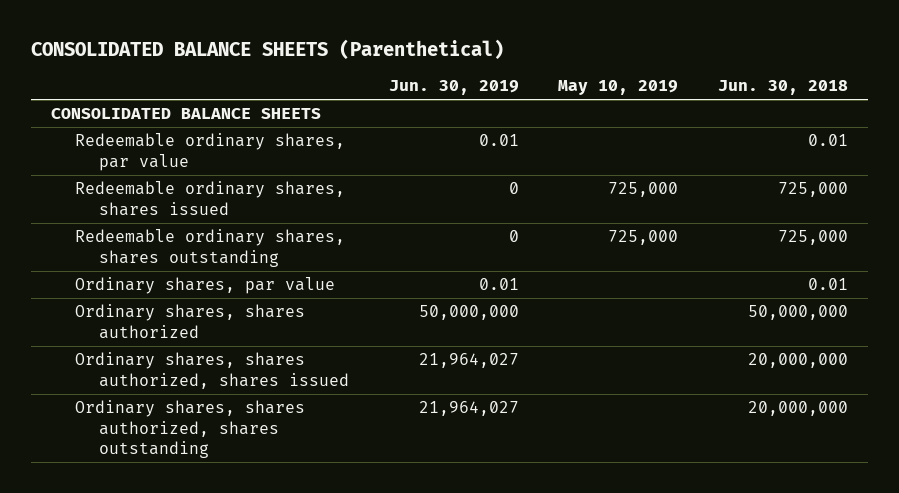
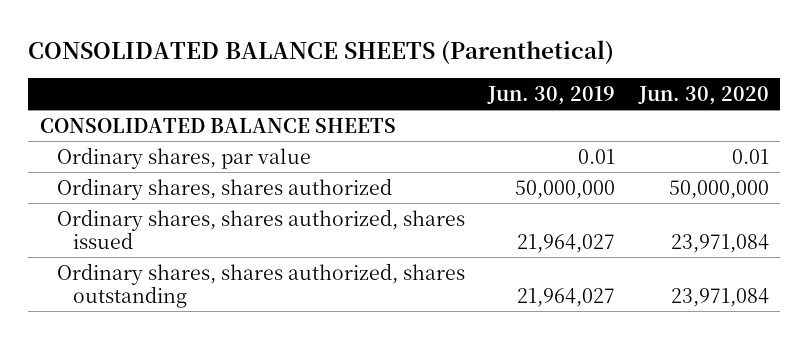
[558,80,679,96] May 10, 2019 -> none
[718,80,849,96] Jun. 30, 2018 -> none
none -> [637,85,769,105] Jun. 30, 2020
[74,133,345,171] Redeemable ordinary shares, par value -> none
[74,181,345,216] Redeemable ordinary shares, shares issued -> none
[74,229,345,267] Redeemable ordinary shares, shares outstanding -> none

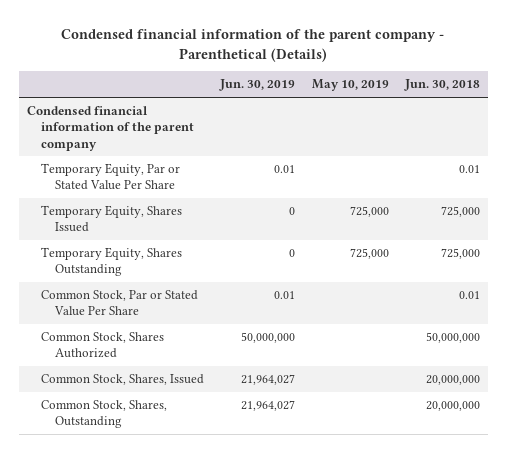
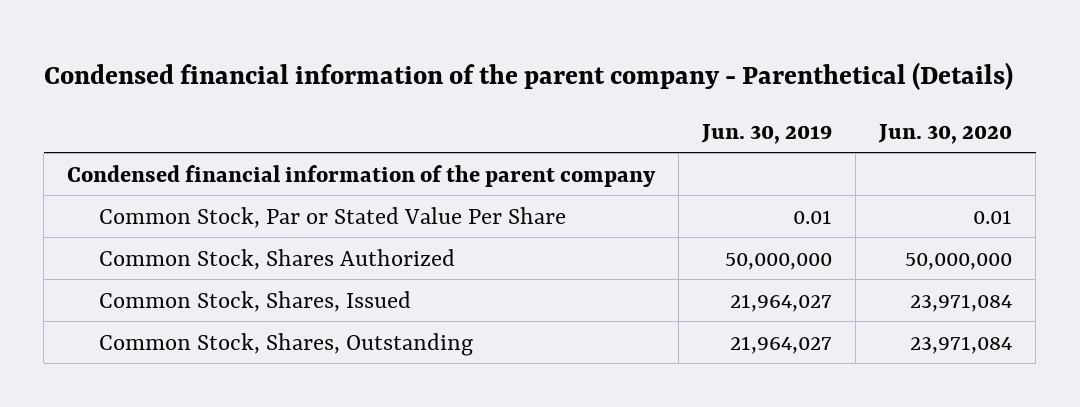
[311,79,389,92] May 10, 2019 -> none
[403,79,480,92] Jun. 30, 2018 -> none
none -> [878,123,1013,144] Jun. 30, 2020
[41,163,181,191] Temporary Equity, Par or Stated Value Per Share -> none
[41,205,183,233] Temporary Equity, Shares Issued -> none
[41,247,183,277] Temporary Equity, Shares Outstanding -> none

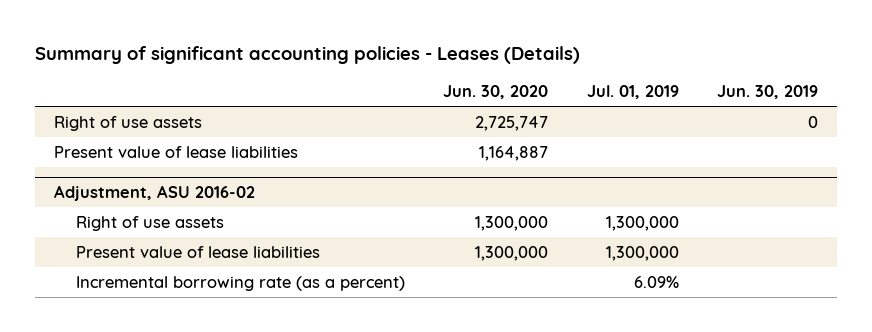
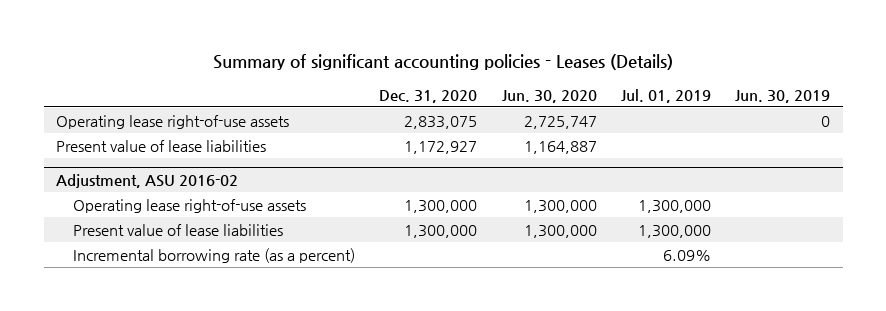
none -> [379,89,478,103] Dec. 31, 2020
[53,115,202,131] Right of use assets -> [55,114,289,129] Operating lease right-of-use assets
[75,215,224,231] Right of use assets -> [72,198,306,213] Operating lease right-of-use assets

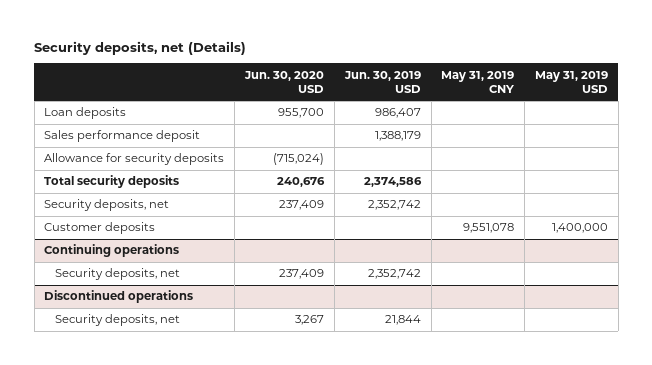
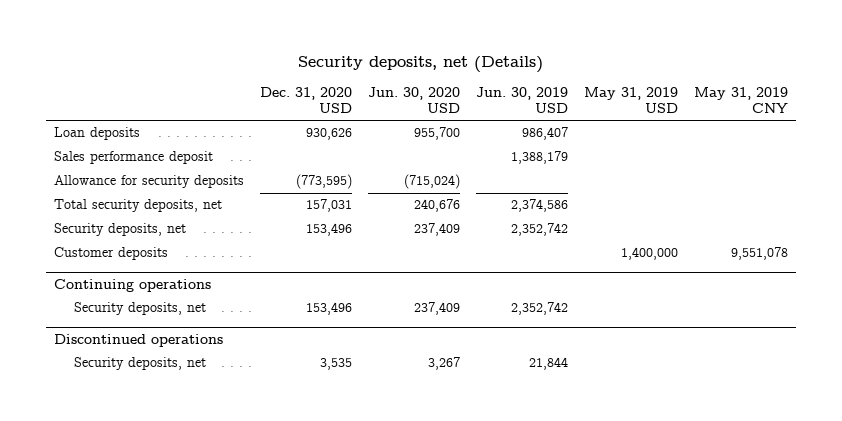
none -> [260,87,353,114] Dec. 31, 2020 USD
[44,175,180,189] Total security deposits -> [54,199,223,213] Total security deposits, net

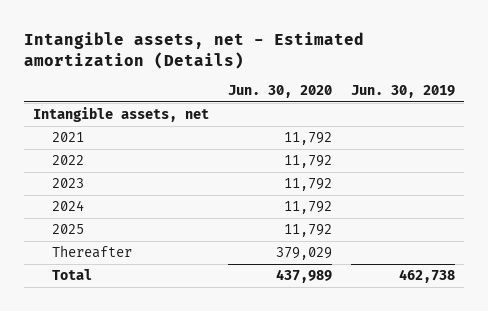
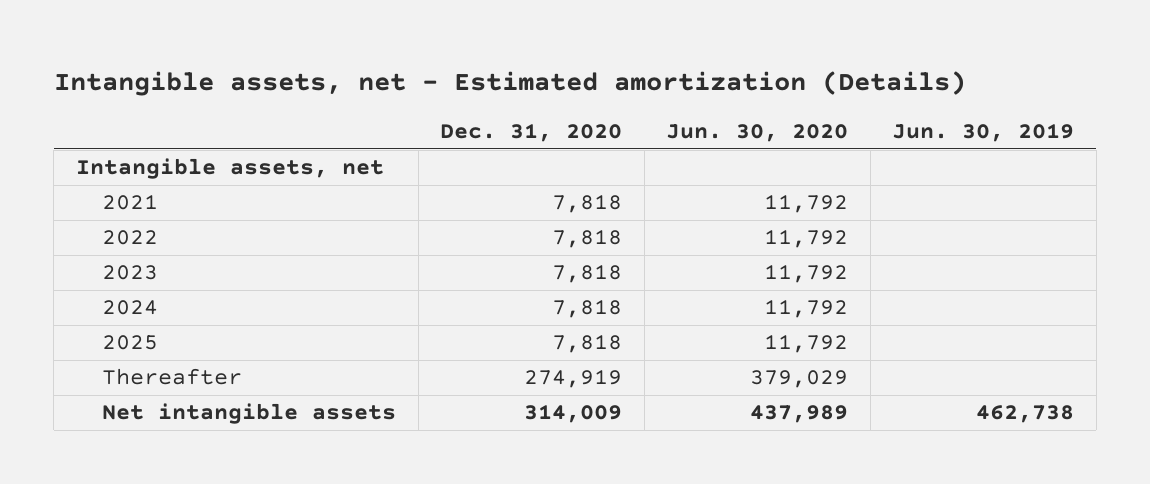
none -> [440,123,623,143] Dec. 31, 2020
[52,269,93,281] Total -> [102,403,397,425] Net intangible assets

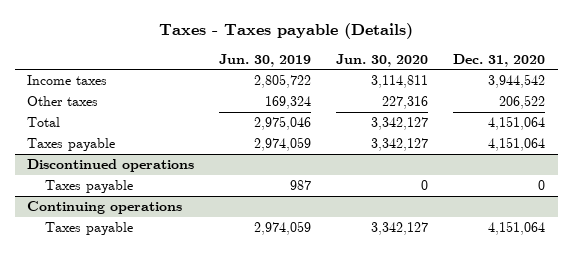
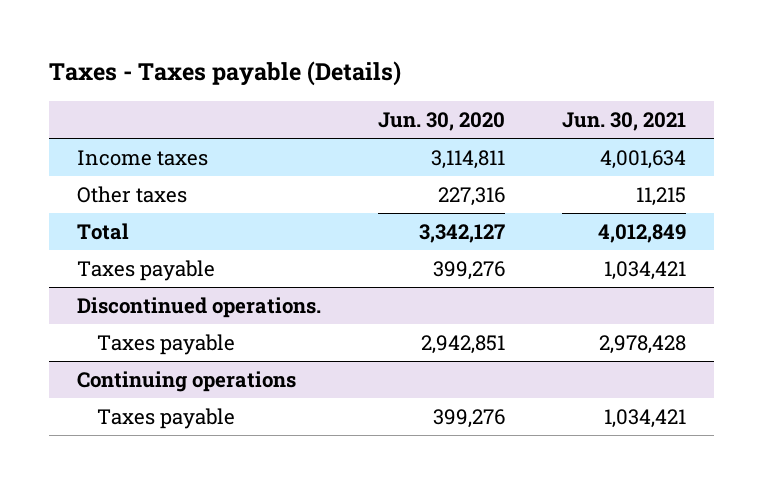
[219,53,312,67] Jun. 30, 2019 -> none
[453,53,546,67] Dec. 31, 2020 -> none
none -> [561,111,686,131] Jun. 30, 2021
[371,137,429,151] 3,342,127 -> [432,261,505,281] 399,276
[27,158,195,172] Discontinued operations -> [77,297,322,319] Discontinued operations.
[421,179,429,190] 0 -> [420,335,505,355] 2,942,851
[371,221,429,235] 3,342,127 -> [432,409,505,429] 399,276

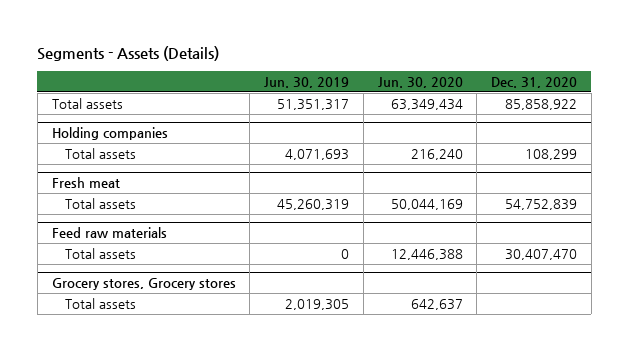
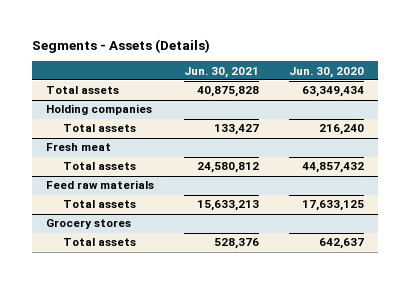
[264,76,350,88] Jun. 30, 2019 -> none
[491,76,578,88] Dec. 31, 2020 -> none
none -> [184,66,260,78] Jun. 30, 2021
[390,199,463,211] 50,044,169 -> [301,162,364,174] 44,857,432
[390,249,463,261] 12,446,388 -> [301,200,364,212] 17,633,125
[51,278,236,291] Grocery stores, Grocery stores -> [46,219,132,230] Grocery stores

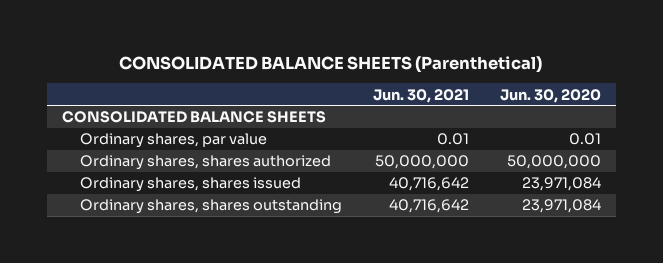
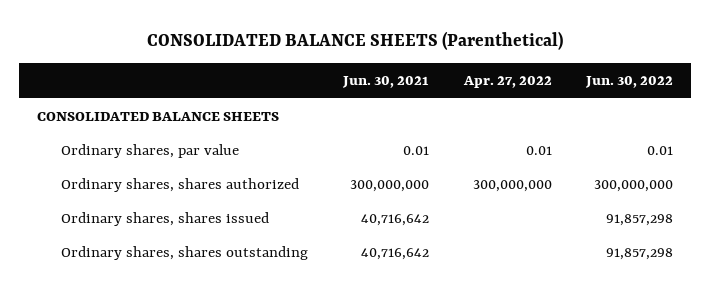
[499,88,601,103] Jun. 30, 2020 -> none
none -> [462,76,552,89] Apr. 27, 2022
none -> [585,76,674,89] Jun. 30, 2022
[374,155,469,170] 50,000,000 -> [349,180,429,193] 300,000,000

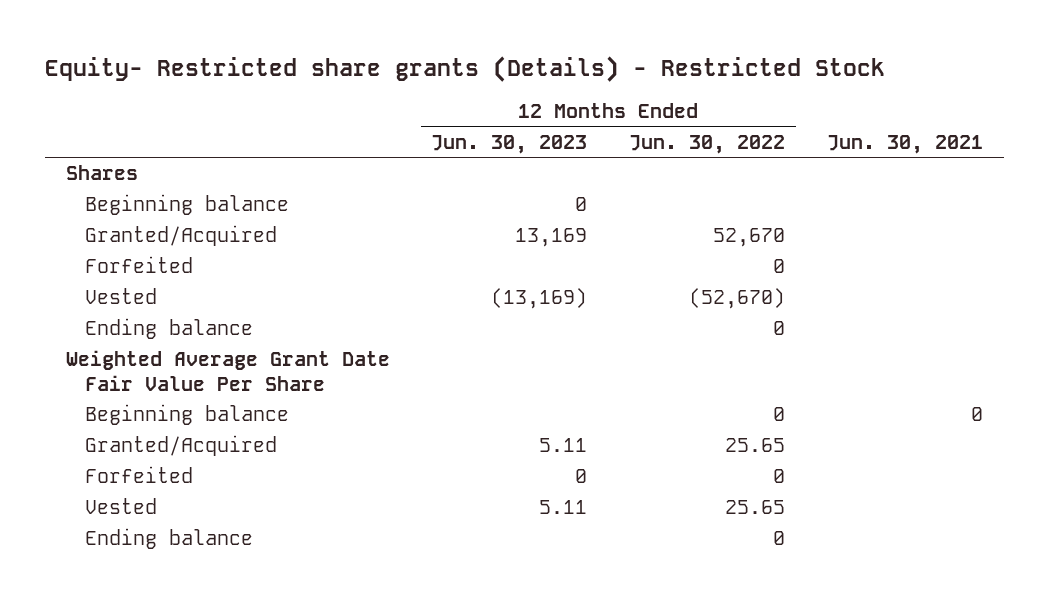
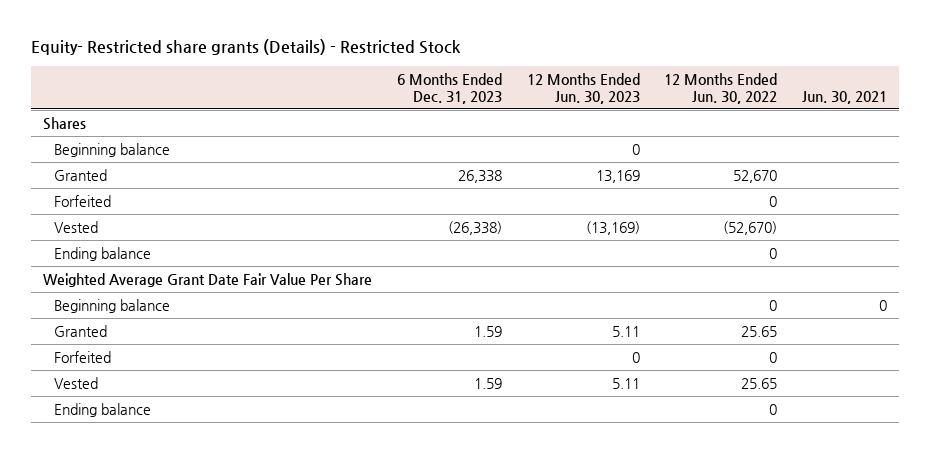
none -> [397,72,503,104] 6 Months Ended Dec. 31, 2023
[84,225,277,247] Granted/Acquired -> [54,168,108,181] Granted
[84,435,277,457] Granted/Acquired -> [54,324,108,337] Granted

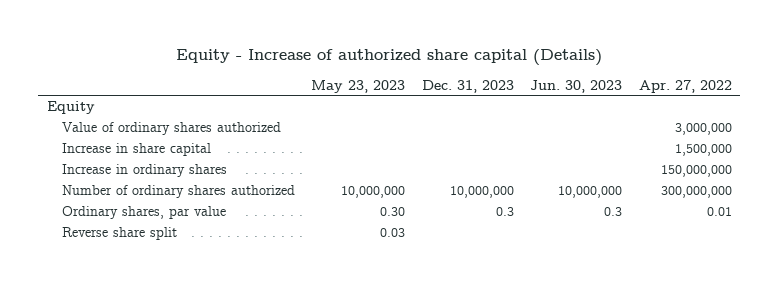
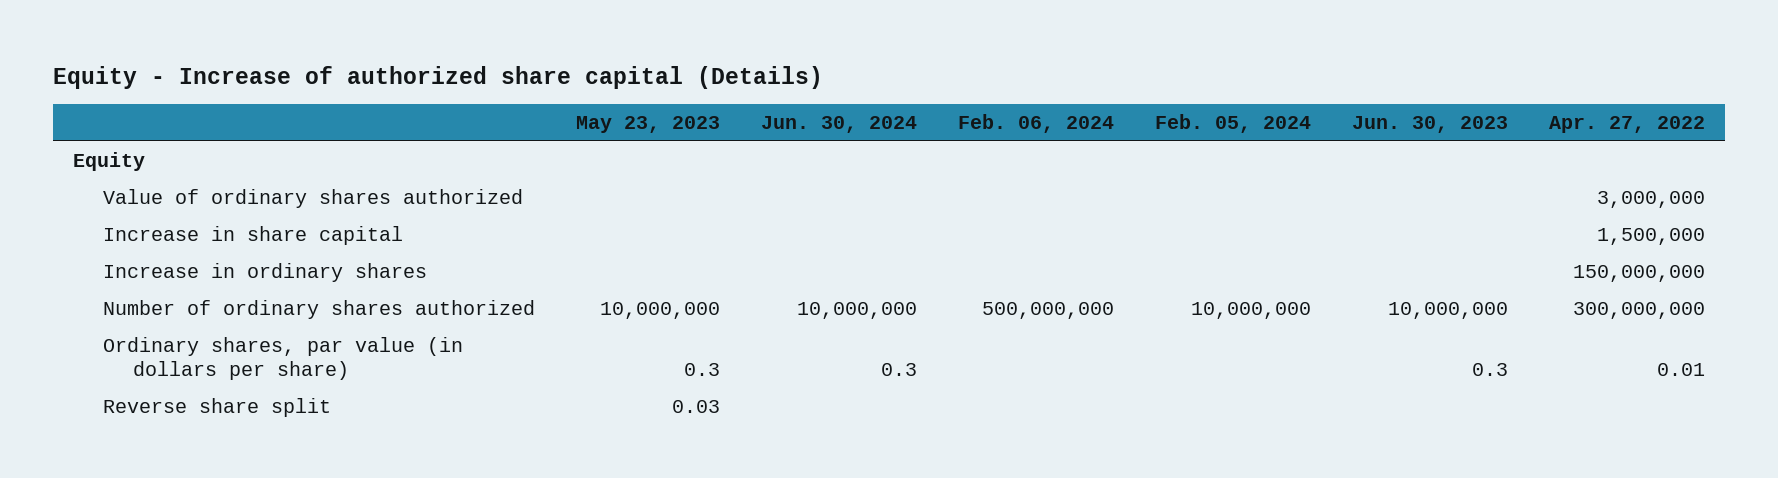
[421,79,514,93] Dec. 31, 2023 -> none
none -> [761,115,918,133] Jun. 30, 2024
none -> [958,113,1115,133] Feb. 06, 2024
none -> [1155,113,1312,133] Feb. 05, 2024
[61,206,226,220] Ordinary shares, par value -> [103,337,464,380] Ordinary shares, par value (in dollars per share)
[380,207,406,217] 0.30 -> [684,362,721,376] 0.3

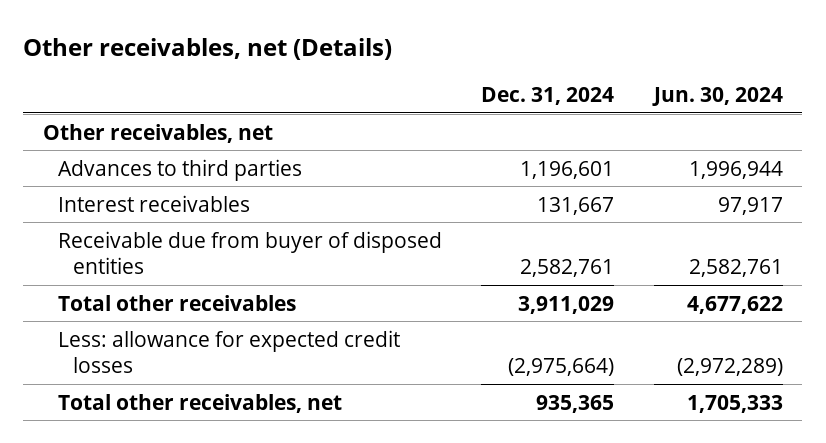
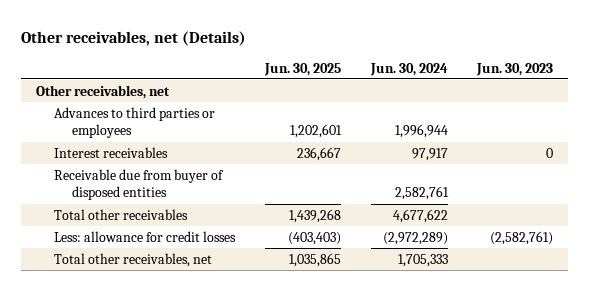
[481,86,615,105] Dec. 31, 2024 -> none
none -> [263,62,341,76] Jun. 30, 2025
none -> [476,62,554,76] Jun. 30, 2023
[58,158,303,181] Advances to third parties -> [53,106,215,139] Advances to third parties or employees
[58,329,401,374] Less: allowance for expected credit losses -> [53,230,236,242] Less: allowance for credit losses

